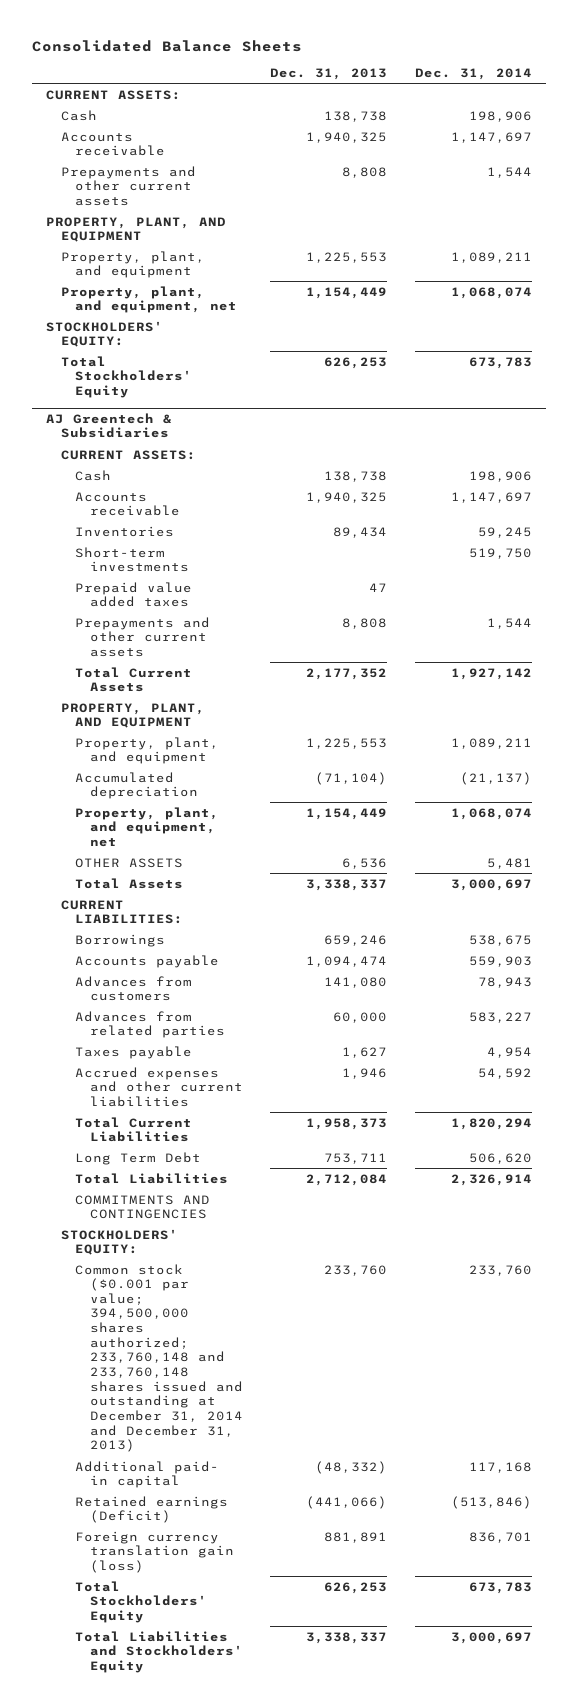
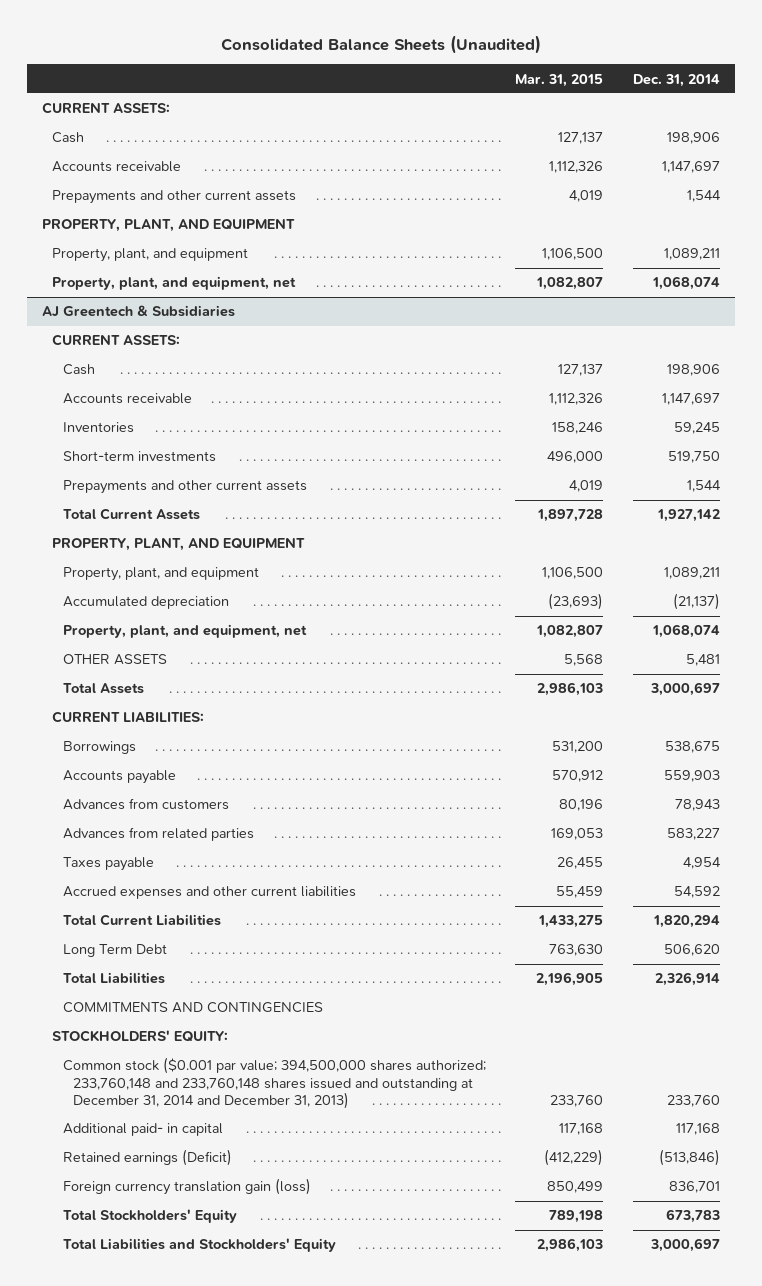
[32,39,303,52] Consolidated Balance Sheets -> [221,34,542,54] Consolidated Balance Sheets (Unaudited)
[270,67,388,80] Dec. 31, 2013 -> none
none -> [515,73,604,87] Mar. 31, 2015
[45,320,163,348] STOCKHOLDERS' EQUITY: -> none
[60,355,193,398] Total Stockholders' Equity -> none
[75,581,193,608] Prepaid value added taxes -> none

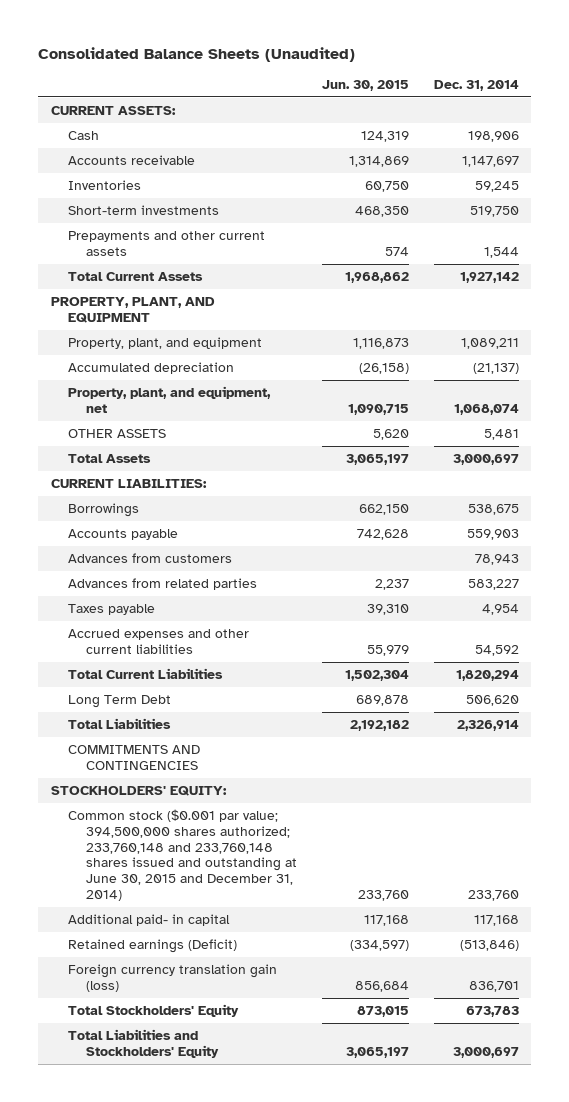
[515,73,604,87] Mar. 31, 2015 -> none
none -> [321,79,409,91] Jun. 30, 2015
[52,190,297,205] Prepayments and other current assets -> none
[42,219,296,233] PROPERTY, PLANT, AND EQUIPMENT -> none
[52,248,249,263] Property, plant, and equipment -> none
[52,276,297,291] Property, plant, and equipment, net -> none
[42,305,236,318] AJ Greentech & Subsidiaries -> none
[52,334,181,347] CURRENT ASSETS: -> none
[62,364,95,376] Cash -> none
[62,393,192,405] Accounts receivable -> none
[62,1057,486,1109] Common stock ($0.001 par value; 394,500,000 shares authorized; 233,760,148 and 233,760,148 shares issued and outstanding at December 31, 2014 and December 31, 2013) -> [68,808,297,902] Common stock ($0.001 par value; 394,500,000 shares authorized; 233,760,148 and 233,760,148 shares issued and outstanding at June 30, 2015 and December 31, 2014)

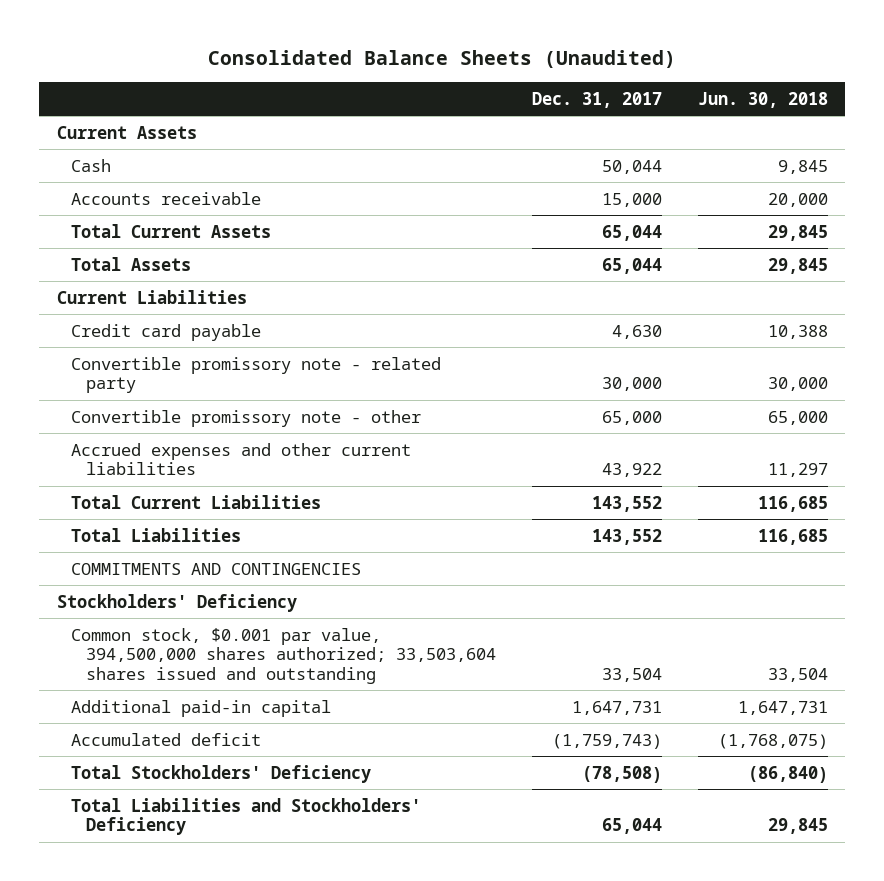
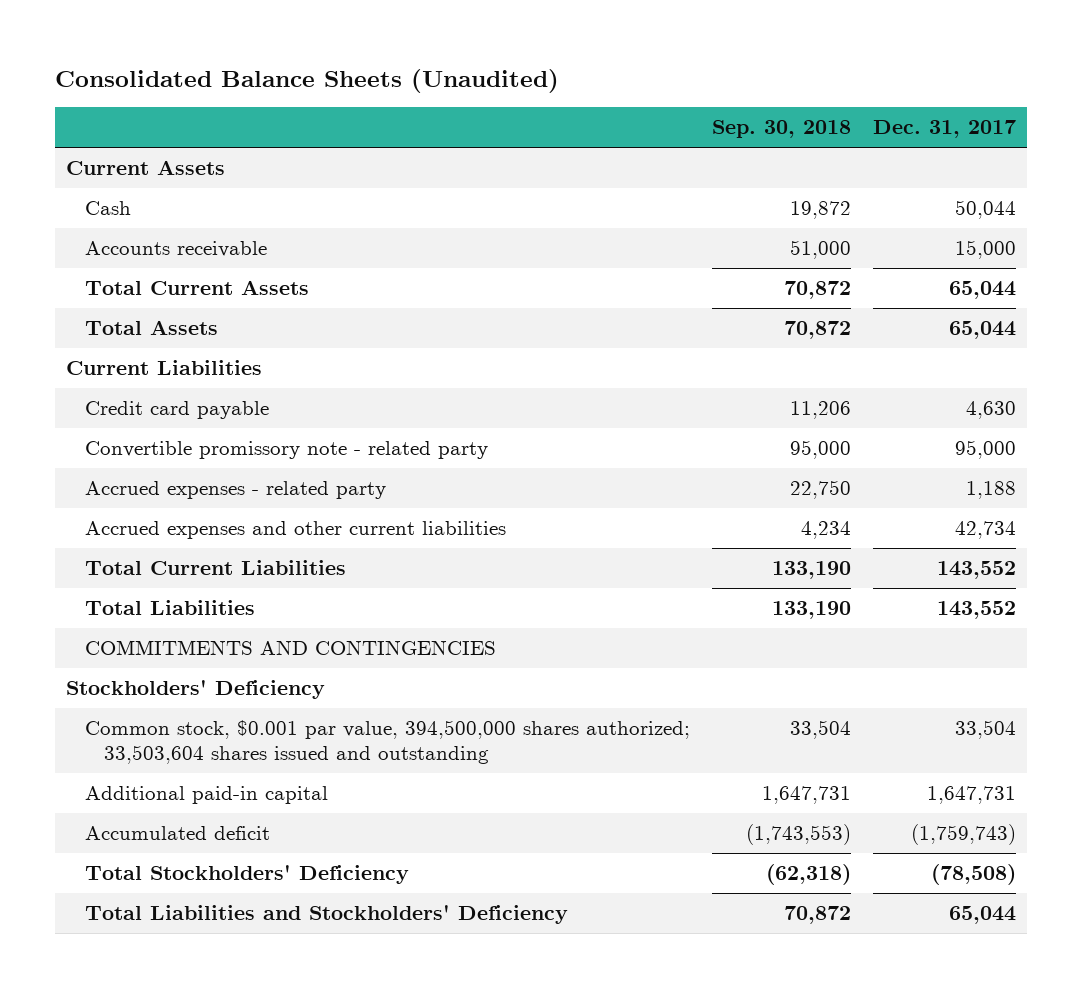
[697,91,828,108] Jun. 30, 2018 -> none
none -> [712,120,852,139] Sep. 30, 2018
[71,409,422,427] Convertible promissory note - other -> none
[601,377,662,392] 30,000 -> [955,439,1017,459] 95,000
none -> [85,480,387,499] Accrued expenses - related party
[601,463,662,478] 43,922 -> [955,520,1017,539] 42,734

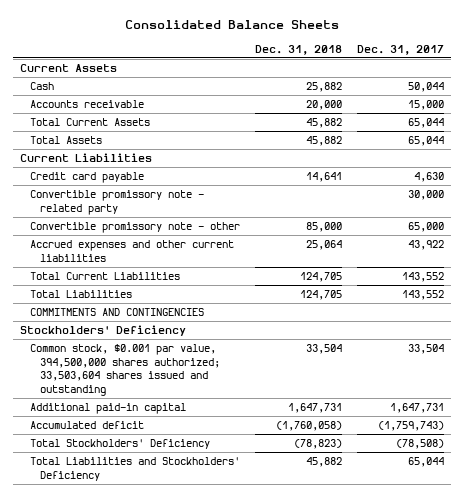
[54,68,559,93] Consolidated Balance Sheets (Unaudited) -> [125,20,340,30] Consolidated Balance Sheets
[712,120,852,139] Sep. 30, 2018 -> none
none -> [255,44,343,55] Dec. 31, 2018
[85,480,387,499] Accrued expenses - related party -> none
[955,439,1017,459] 95,000 -> [407,189,444,200] 30,000
none -> [30,221,241,233] Convertible promissory note - other
[955,520,1017,539] 42,734 -> [407,239,444,250] 43,922

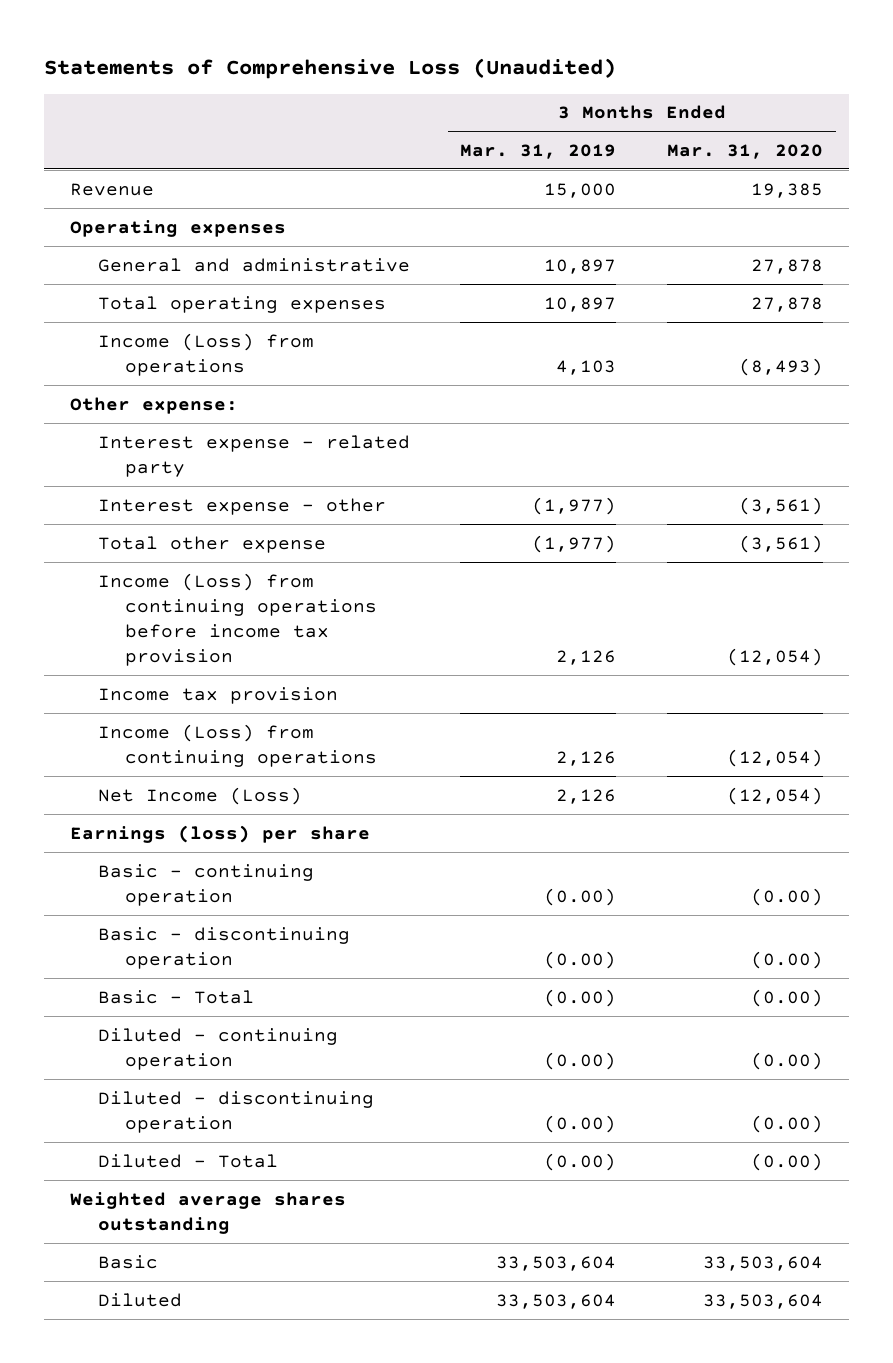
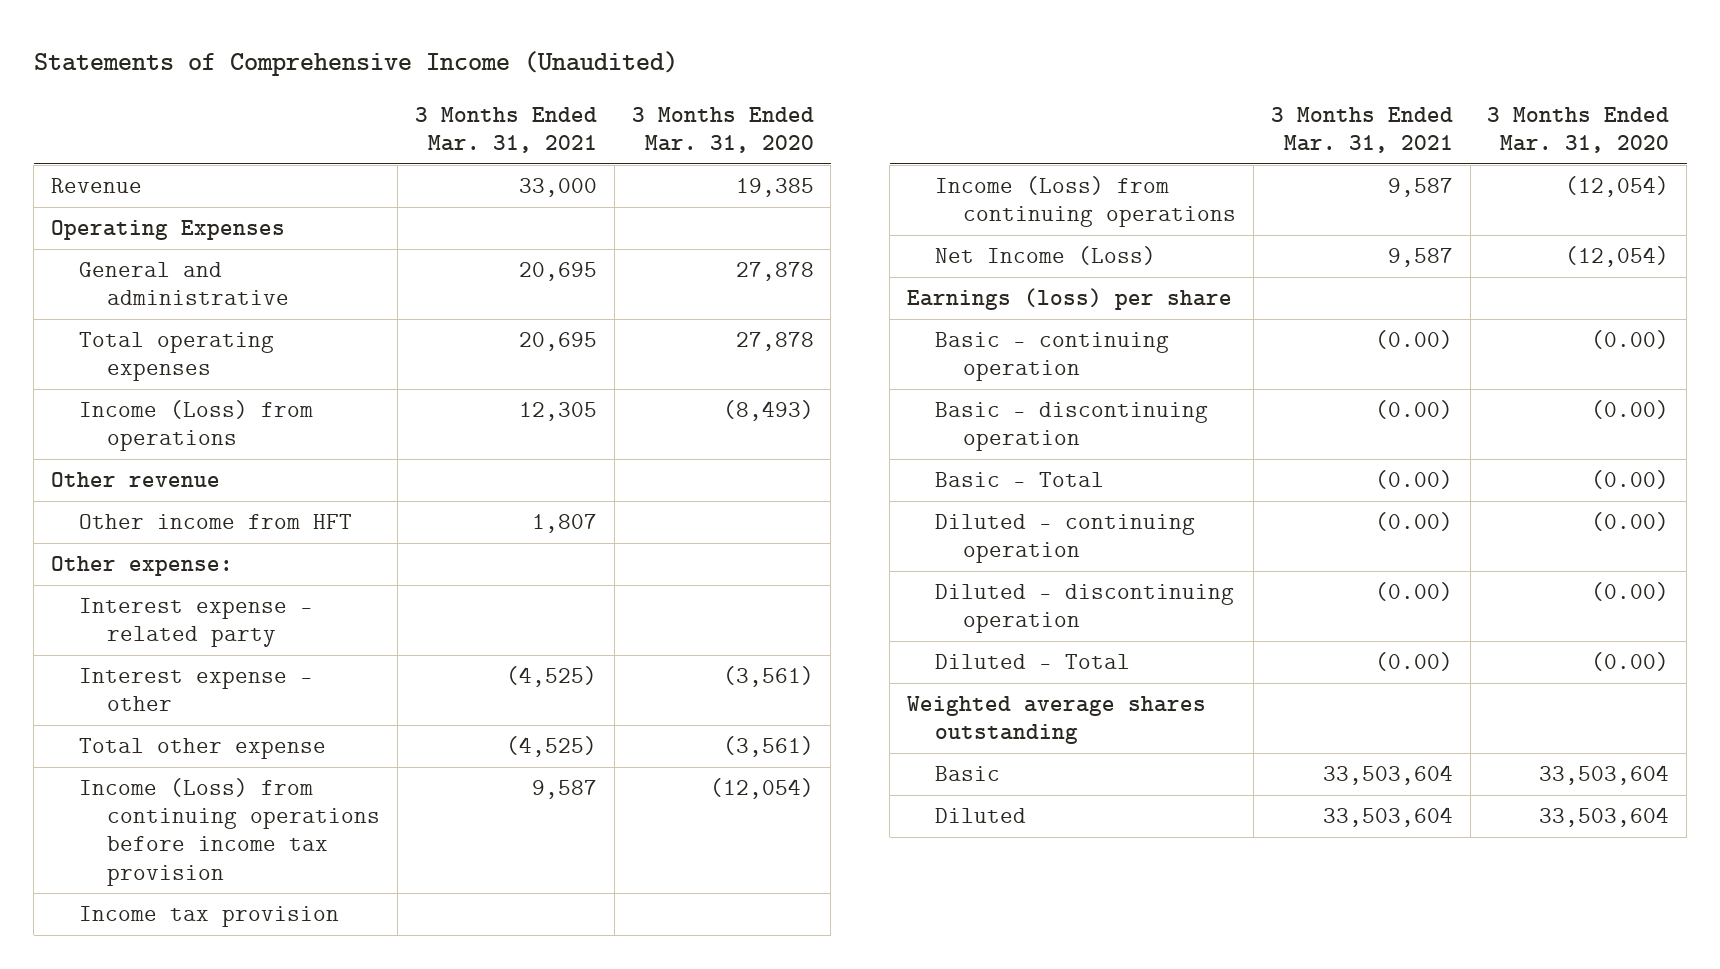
[44,58,617,80] Statements of Comprehensive Loss (Unaudited) -> [33,51,678,77] Statements of Comprehensive Income (Unaudited)
[460,143,617,159] Mar. 31, 2019 -> none
none -> [414,106,597,153] 3 Months Ended Mar. 31, 2021
[69,219,286,237] Operating expenses -> [51,220,286,241] Operating Expenses
none -> [51,472,221,488] Other revenue
none -> [79,514,353,530] Other income from HFT

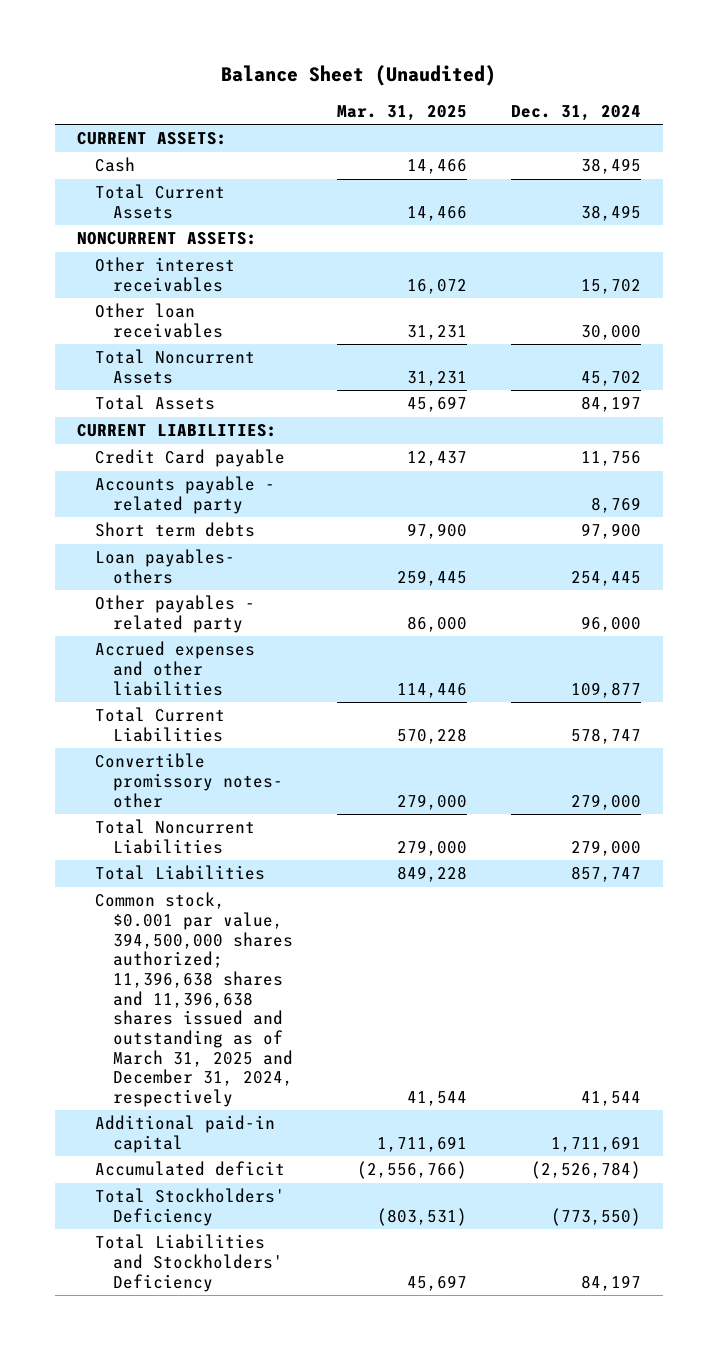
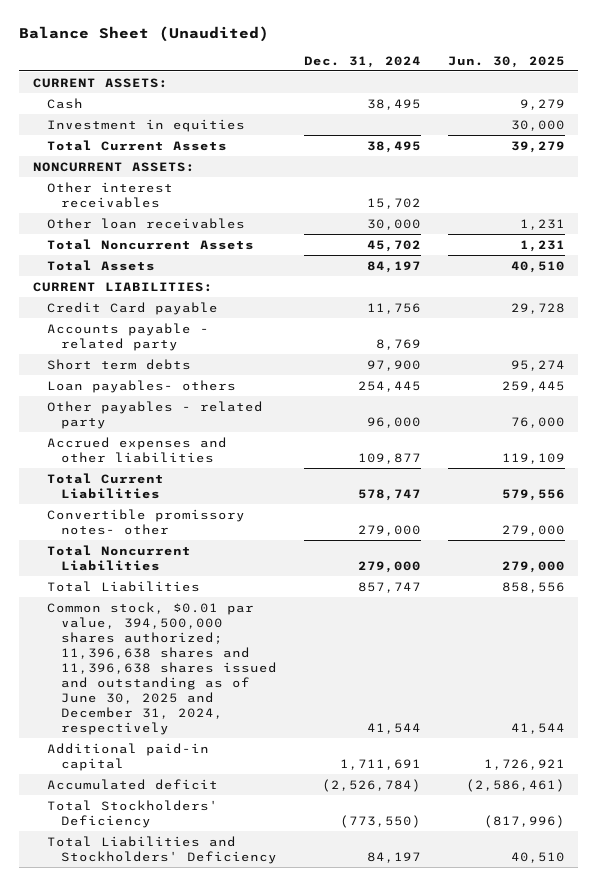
[336,105,467,122] Mar. 31, 2025 -> none
none -> [447,55,565,68] Jun. 30, 2025
none -> [46,118,245,132] Investment in equities
[94,892,293,1107] Common stock, $0.001 par value, 394,500,000 shares authorized; 11,396,638 shares and 11,396,638 shares issued and outstanding as of March 31, 2025 and December 31, 2024, respectively -> [46,601,277,736] Common stock, $0.01 par value, 394,500,000 shares authorized; 11,396,638 shares and 11,396,638 shares issued and outstanding as of June 30, 2025 and December 31, 2024, respectively

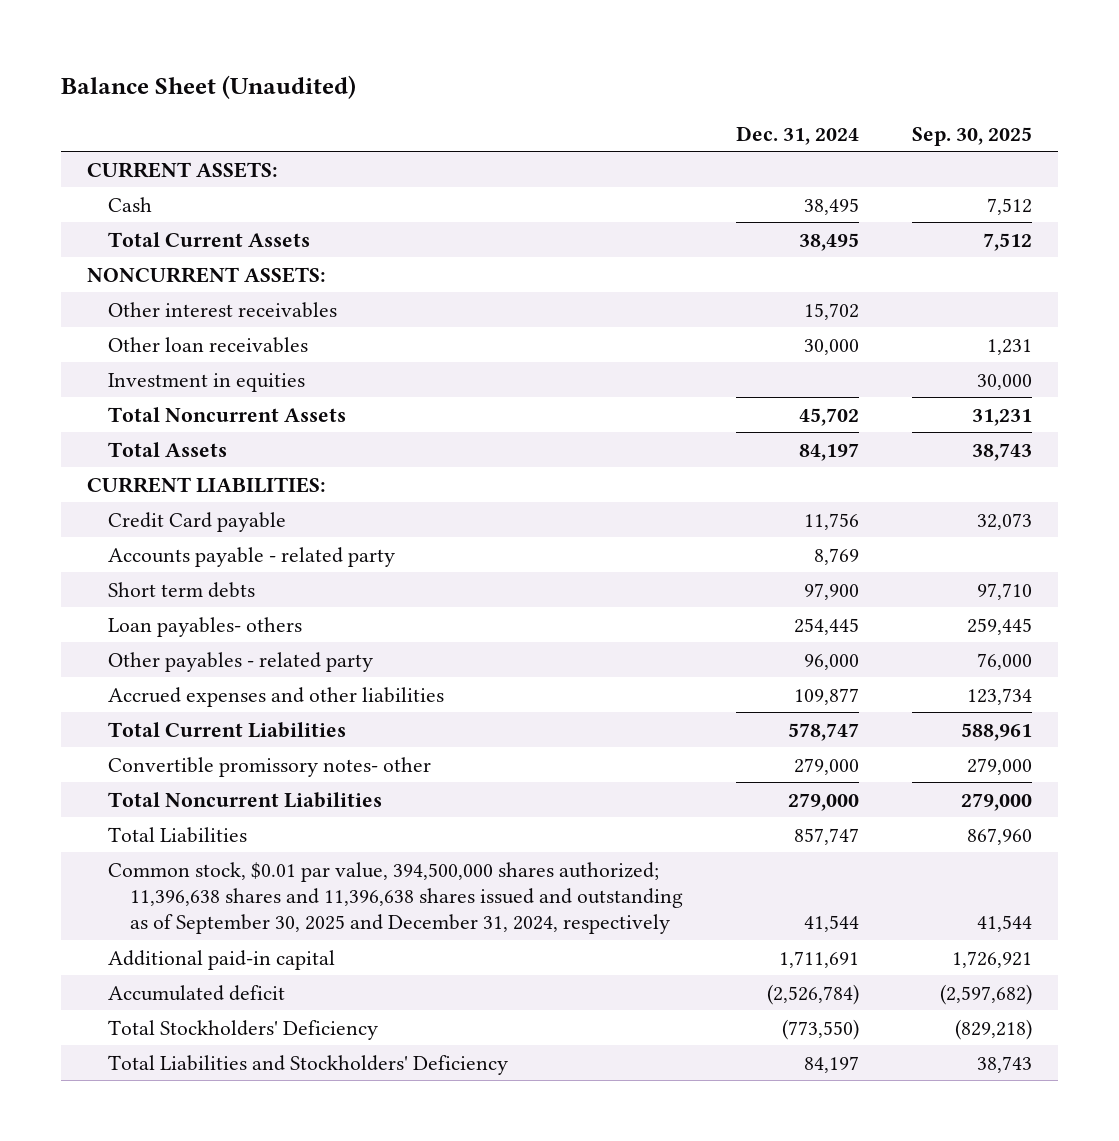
[447,55,565,68] Jun. 30, 2025 -> none
none -> [911,126,1032,146] Sep. 30, 2025
[46,118,245,132] Investment in equities -> [108,372,306,392] Investment in equities
[46,601,277,736] Common stock, $0.01 par value, 394,500,000 shares authorized; 11,396,638 shares and 11,396,638 shares issued and outstanding as of June 30, 2025 and December 31, 2024, respectively -> [108,861,683,935] Common stock, $0.01 par value, 394,500,000 shares authorized; 11,396,638 shares and 11,396,638 shares issued and outstanding as of September 30, 2025 and December 31, 2024, respectively

